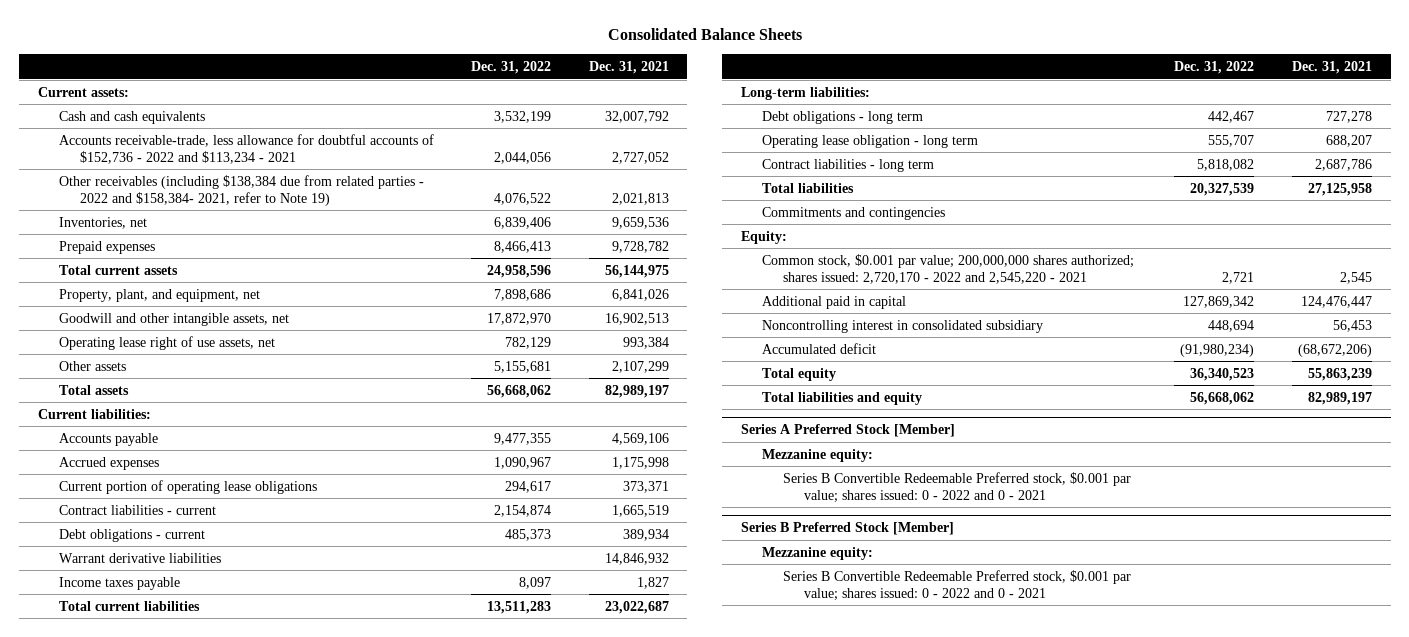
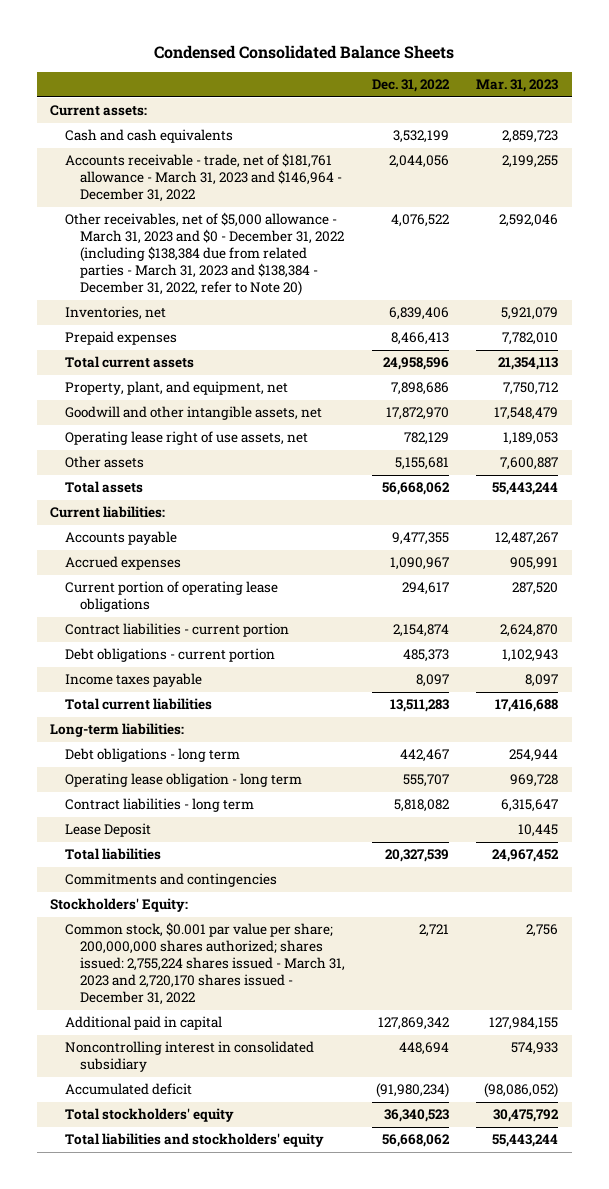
[607,28,802,41] Consolidated Balance Sheets -> [154,45,455,60] Condensed Consolidated Balance Sheets
[588,61,669,75] Dec. 31, 2021 -> none
none -> [476,79,559,93] Mar. 31, 2023
[58,133,434,164] Accounts receivable-trade, less allowance for doubtful accounts of $152,736 - 2022 and $113,234 - 2021 -> [65,153,343,203] Accounts receivable - trade, net of $181,761 allowance - March 31, 2023 and $146,964 - December 31, 2022
[58,174,424,206] Other receivables (including $138,384 due from related parties - 2022 and $158,384- 2021, refer to Note 19) -> [65,212,345,297] Other receivables, net of $5,000 allowance - March 31, 2023 and $0 - December 31, 2022 (including $138,384 due from related parties - March 31, 2023 and $138,384 - December 31, 2022, refer to Note 20)
[58,552,221,563] Warrant derivative liabilities -> none
[58,504,216,515] Contract liabilities - current -> [65,623,290,638] Contract liabilities - current portion
[58,528,205,542] Debt obligations - current -> [65,648,276,663] Debt obligations - current portion
none -> [65,823,152,838] Lease Deposit
[740,230,787,244] Equity: -> [50,898,189,913] Stockholders' Equity:
[761,253,1134,284] Common stock, $0.001 par value; 200,000,000 shares authorized; shares issued: 2,720,170 - 2022 and 2,545,220 - 2021 -> [65,922,346,1006] Common stock, $0.001 par value per share; 200,000,000 shares authorized; shares issued: 2,755,224 shares issued - March 31, 2023 and 2,720,170 shares issued - December 31, 2022
[740,424,955,438] Series A Preferred Stock [Member] -> none
[761,448,873,462] Mezzanine equity: -> none
[782,471,1131,503] Series B Convertible Redeemable Preferred stock, $0.001 par value; shares issued: 0 - 2022 and 0 - 2021 -> none
[740,522,954,536] Series B Preferred Stock [Member] -> none
[761,546,873,560] Mezzanine equity: -> none
[782,569,1131,601] Series B Convertible Redeemable Preferred stock, $0.001 par value; shares issued: 0 - 2022 and 0 - 2021 -> none
[761,367,836,381] Total equity -> [65,1108,235,1123] Total stockholders' equity
[761,391,922,405] Total liabilities and equity -> [65,1133,325,1148] Total liabilities and stockholders' equity

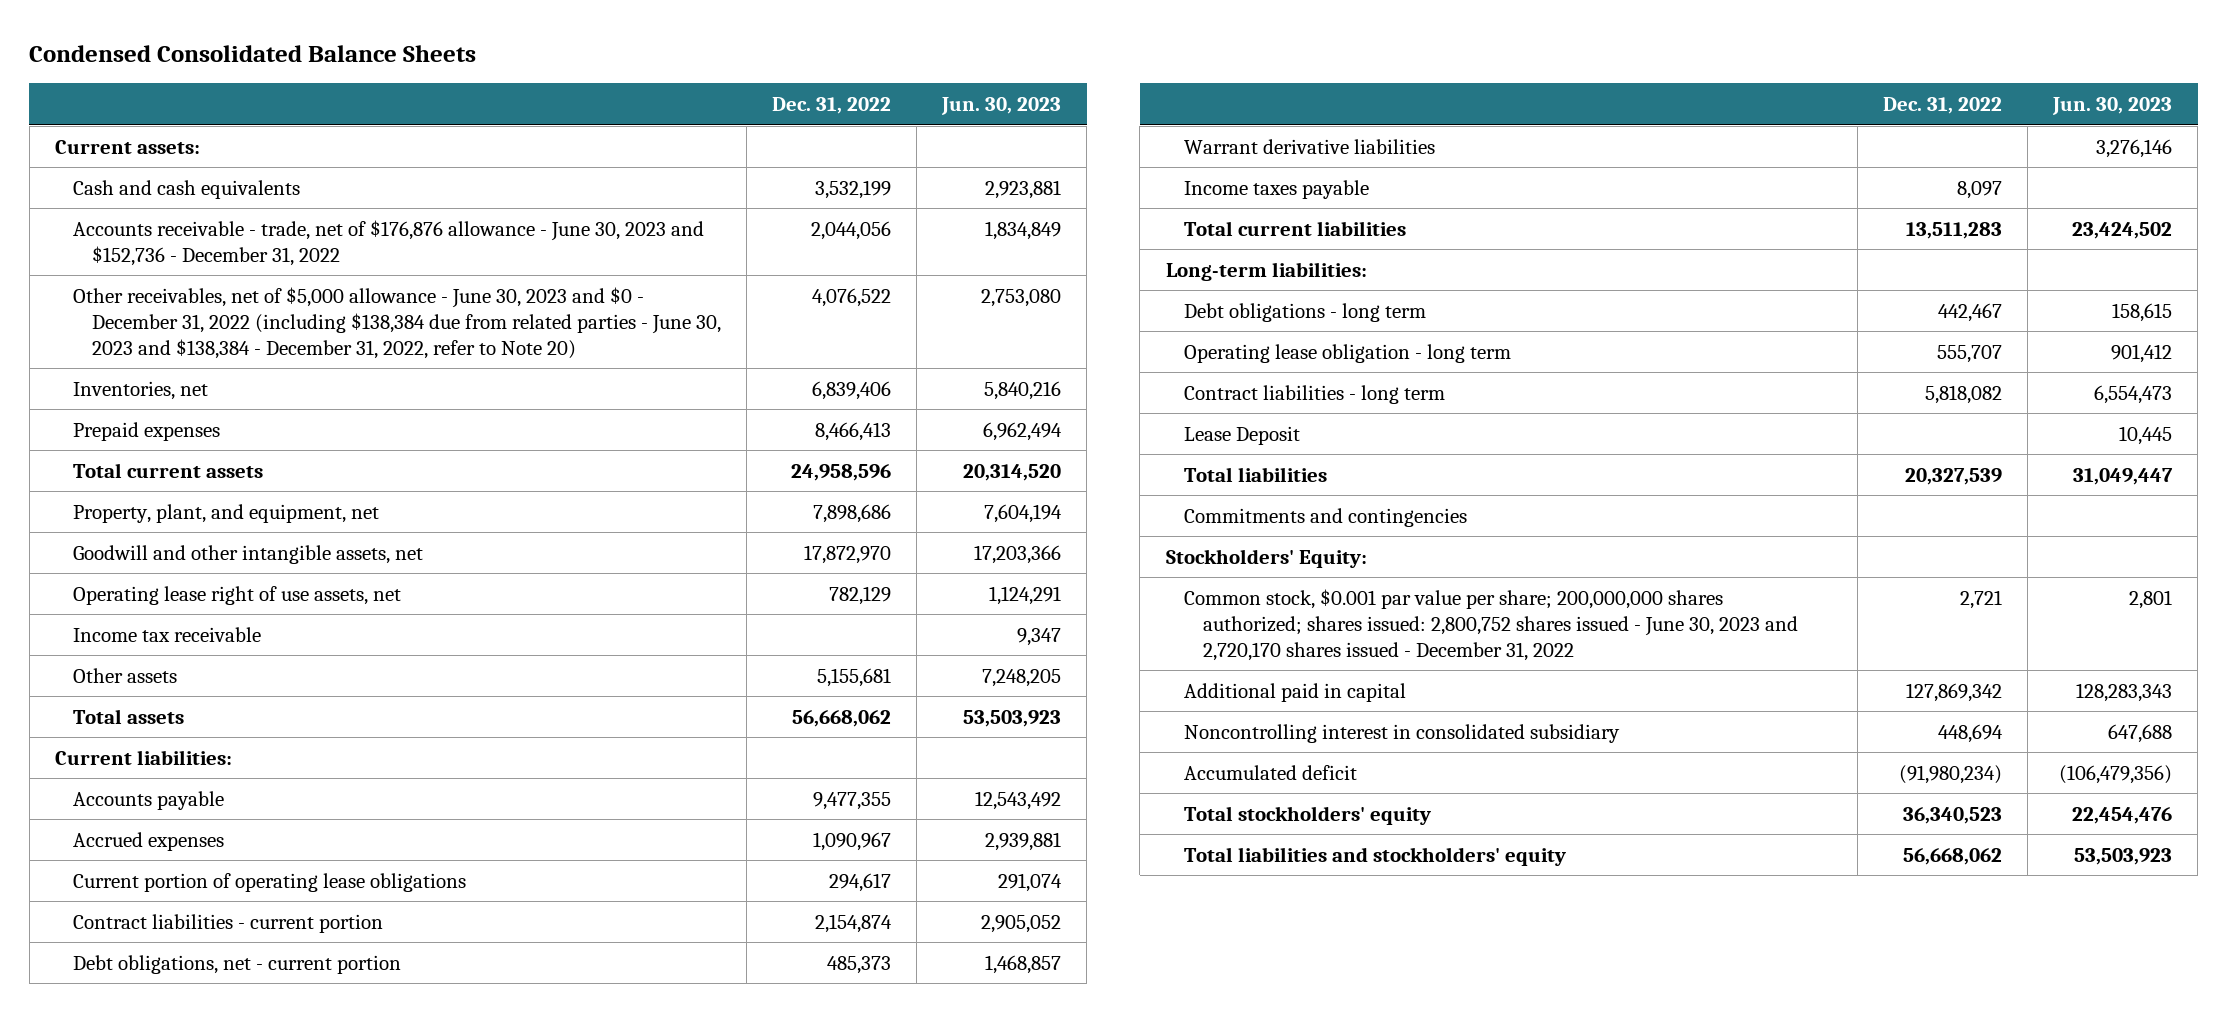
[476,79,559,93] Mar. 31, 2023 -> none
none -> [941,97,1062,116] Jun. 30, 2023
[65,153,343,203] Accounts receivable - trade, net of $181,761 allowance - March 31, 2023 and $146,964 - December 31, 2022 -> [73,219,705,266] Accounts receivable - trade, net of $176,876 allowance - June 30, 2023 and $152,736 - December 31, 2022
[65,212,345,297] Other receivables, net of $5,000 allowance - March 31, 2023 and $0 - December 31, 2022 (including $138,384 due from related parties - March 31, 2023 and $138,384 - December 31, 2022, refer to Note 20) -> [73,286,721,359] Other receivables, net of $5,000 allowance - June 30, 2023 and $0 - December 31, 2022 (including $138,384 due from related parties - June 30, 2023 and $138,384 - December 31, 2022, refer to Note 20)
none -> [73,626,262,642] Income tax receivable
[65,648,276,663] Debt obligations - current portion -> [73,954,402,974] Debt obligations, net - current portion
none -> [1184,138,1436,154] Warrant derivative liabilities
[65,922,346,1006] Common stock, $0.001 par value per share; 200,000,000 shares authorized; shares issued: 2,755,224 shares issued - March 31, 2023 and 2,720,170 shares issued - December 31, 2022 -> [1184,588,1798,661] Common stock, $0.001 par value per share; 200,000,000 shares authorized; shares issued: 2,800,752 shares issued - June 30, 2023 and 2,720,170 shares issued - December 31, 2022

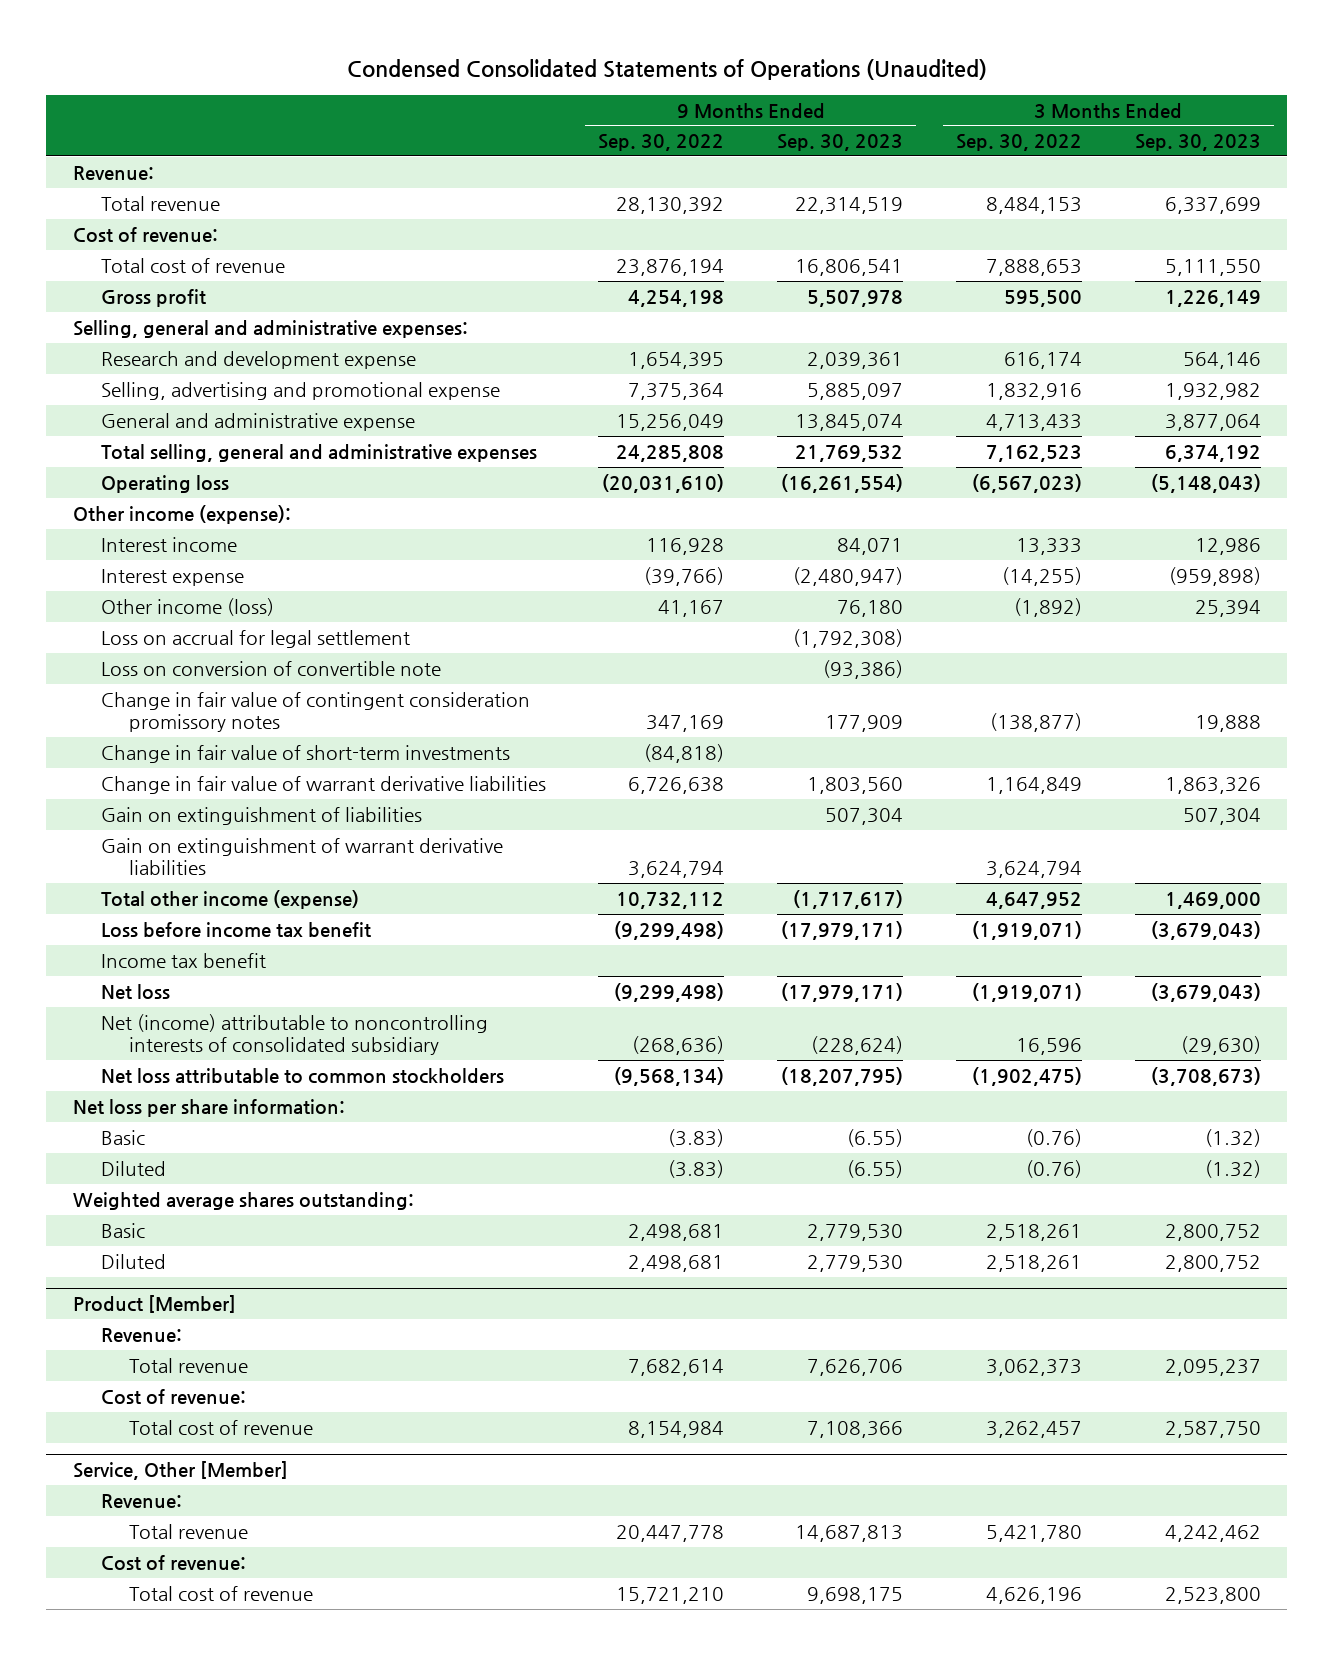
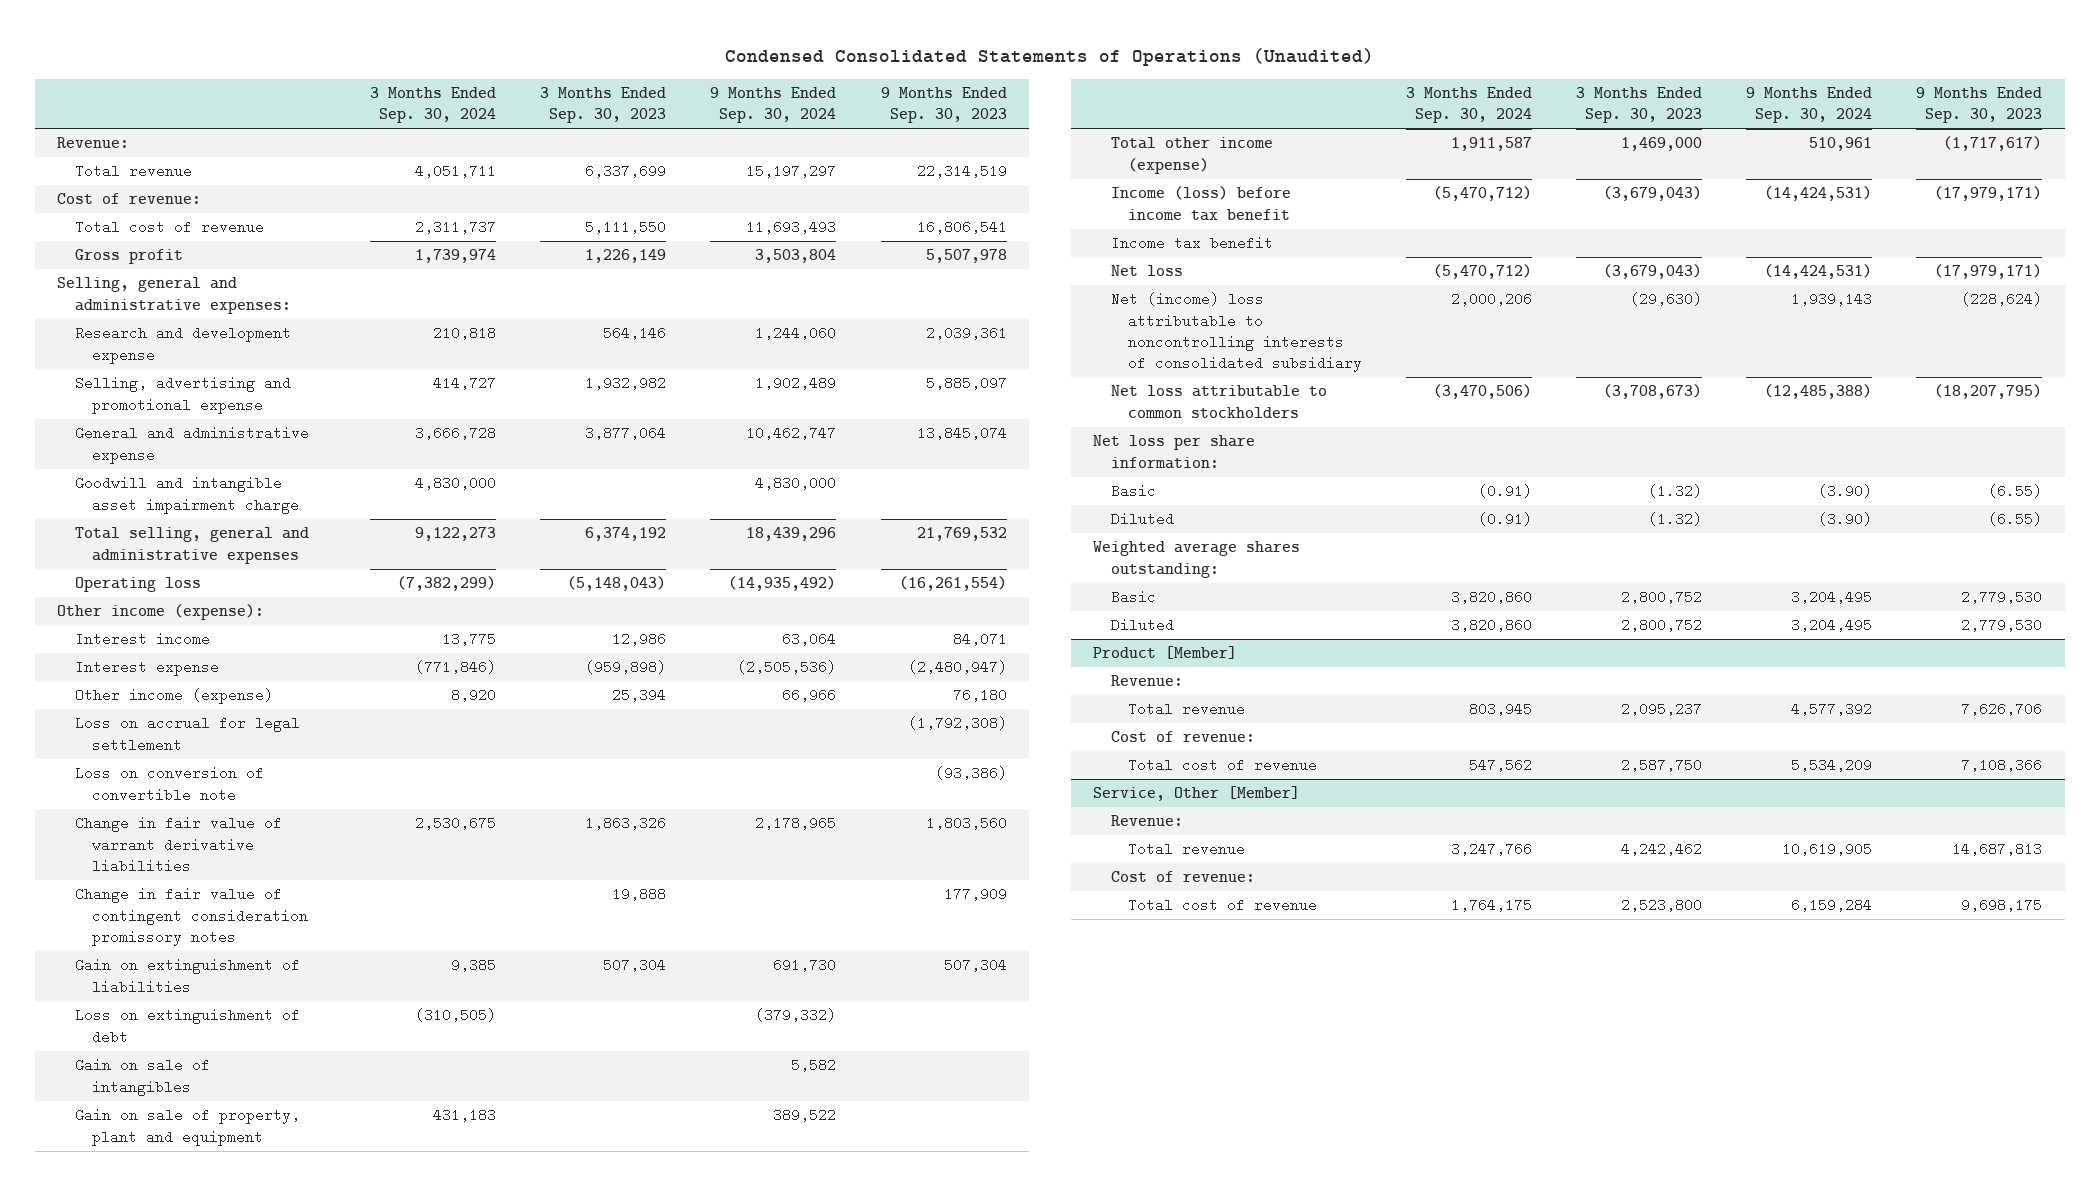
[598,134,725,152] Sep. 30, 2022 -> none
[955,134,1082,152] Sep. 30, 2022 -> none
none -> [370,86,497,124] 3 Months Ended Sep. 30, 2024
none -> [710,86,837,124] 9 Months Ended Sep. 30, 2024
none -> [74,476,300,514] Goodwill and intangible asset impairment charge
[100,597,274,616] Other income (loss) -> [74,688,273,705] Other income (expense)
[100,744,510,763] Change in fair value of short-term investments -> none
[100,691,530,733] Change in fair value of contingent consideration promissory notes -> [74,887,309,946] Change in fair value of contingent consideration promissory notes
[100,837,503,876] Gain on extinguishment of warrant derivative liabilities -> none
none -> [74,1008,300,1044] Loss on extinguishment of debt
none -> [74,1058,210,1096] Gain on sale of intangibles
none -> [74,1108,300,1146] Gain on sale of property, plant and equipment
[100,921,371,938] Loss before income tax benefit -> [1110,186,1291,221] Income (loss) before income tax benefit
[100,1013,488,1056] Net (income) attributable to noncontrolling interests of consolidated subsidiary -> [1110,292,1363,373] Net (income) loss attributable to noncontrolling interests of consolidated subsidiary

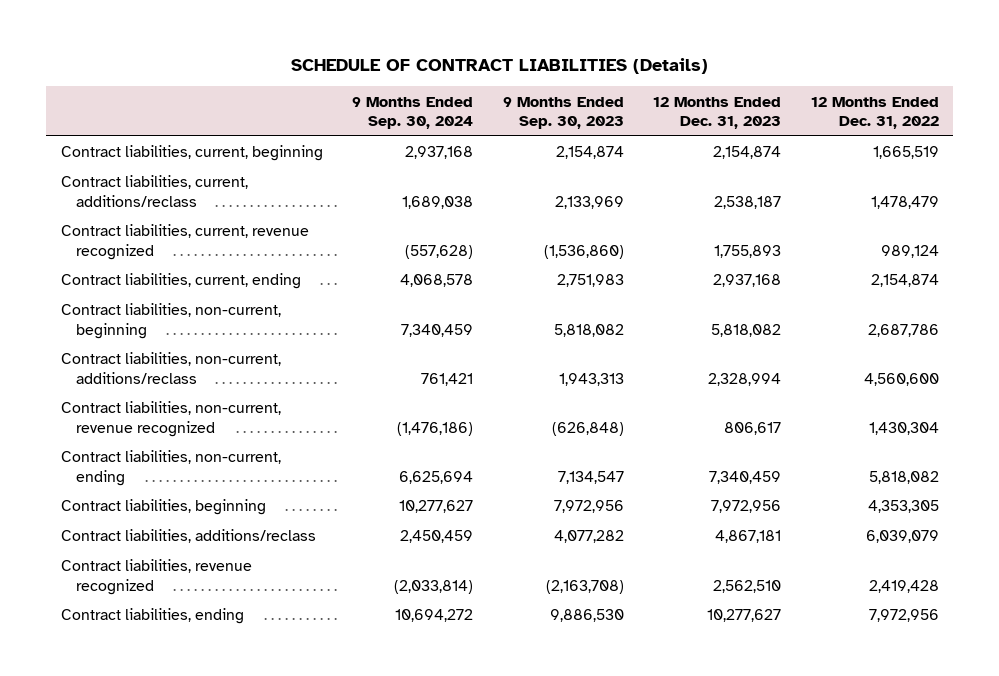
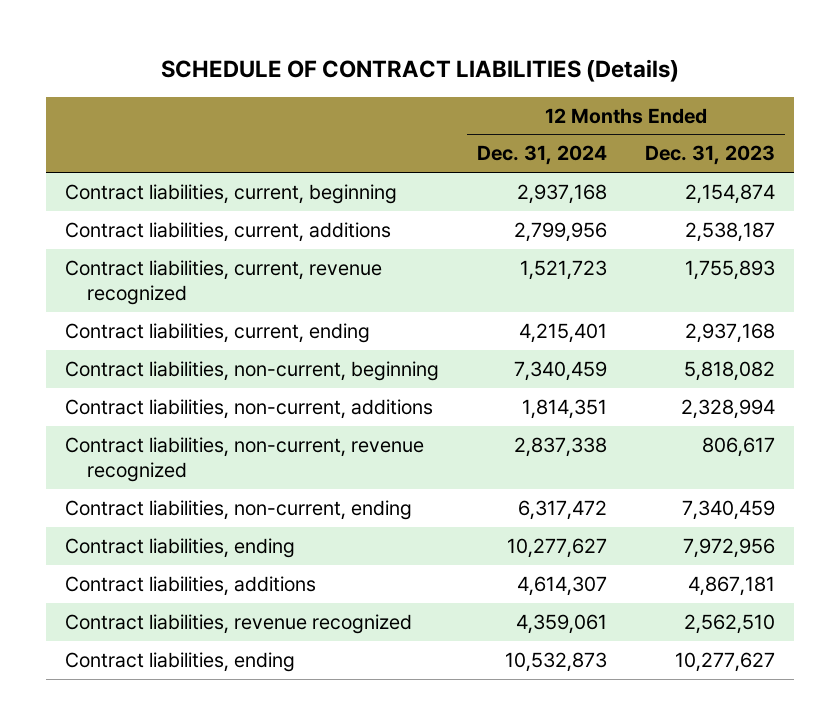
[352,96,474,130] 9 Months Ended Sep. 30, 2024 -> none
[502,96,624,130] 9 Months Ended Sep. 30, 2023 -> none
[810,96,939,130] 12 Months Ended Dec. 31, 2022 -> none
none -> [476,145,607,166] Dec. 31, 2024
[60,175,248,207] Contract liabilities, current, additions/reclass -> [64,221,391,242] Contract liabilities, current, additions
[60,352,281,384] Contract liabilities, non-current, additions/reclass -> [64,398,433,419] Contract liabilities, non-current, additions
[60,499,266,516] Contract liabilities, beginning -> [64,537,295,558] Contract liabilities, ending
[60,529,316,544] Contract liabilities, additions/reclass -> [64,575,316,596] Contract liabilities, additions

